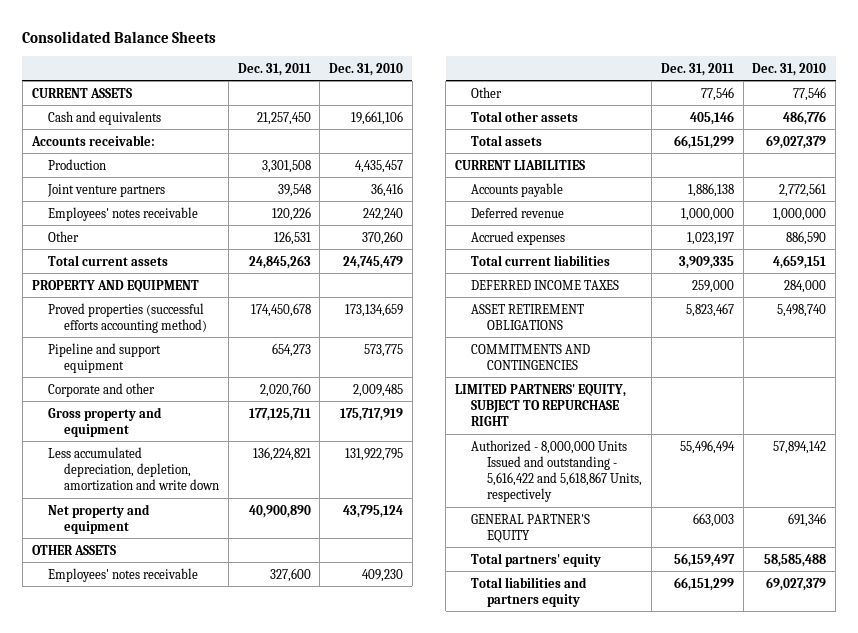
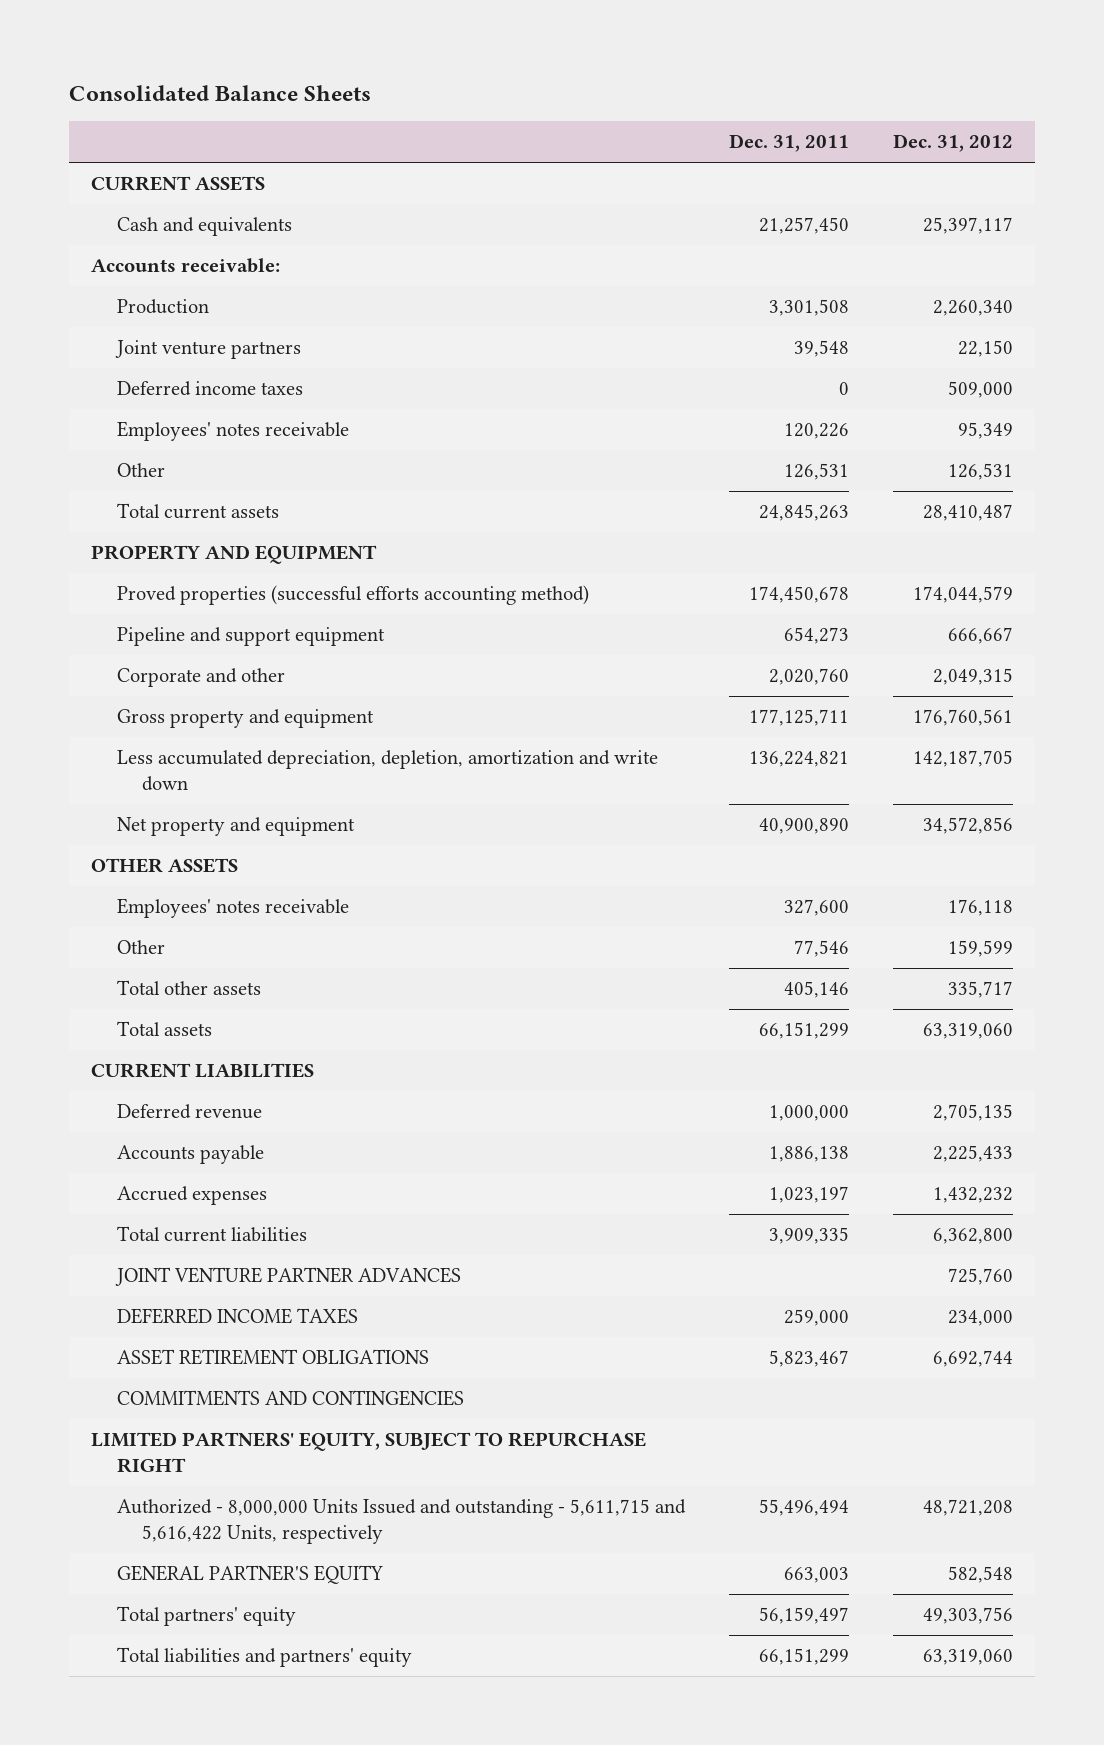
[329,62,404,76] Dec. 31, 2010 -> none
none -> [893,134,1014,153] Dec. 31, 2012
none -> [116,381,303,397] Deferred income taxes
[471,182,564,197] Accounts payable -> [116,1145,264,1165] Accounts payable
none -> [114,1267,461,1287] JOINT VENTURE PARTNER ADVANCES
[471,439,643,502] Authorized - 8,000,000 Units Issued and outstanding - 5,616,422 and 5,618,867 Units, respectively -> [116,1499,686,1544] Authorized - 8,000,000 Units Issued and outstanding - 5,611,715 and 5,616,422 Units, respectively
[471,576,588,607] Total liabilities and partners equity -> [116,1647,412,1668] Total liabilities and partners' equity

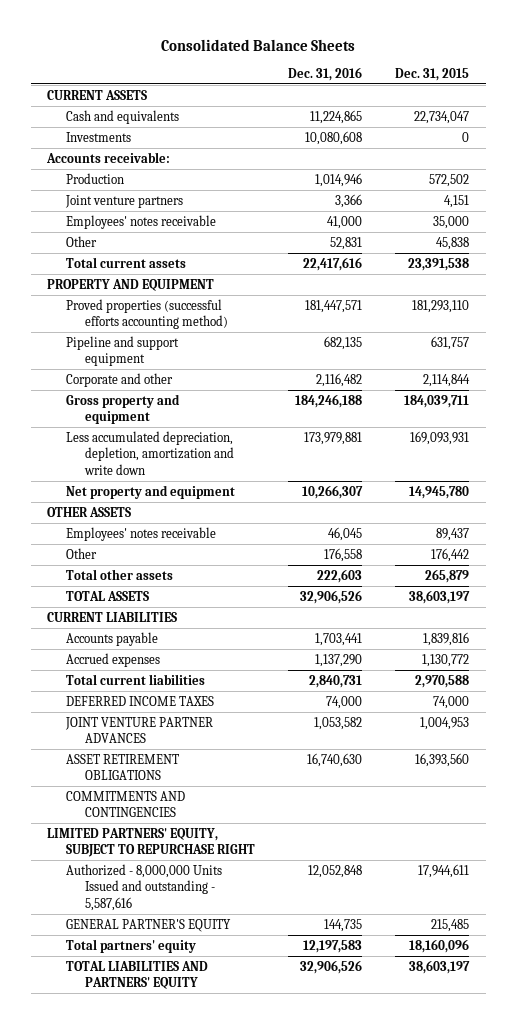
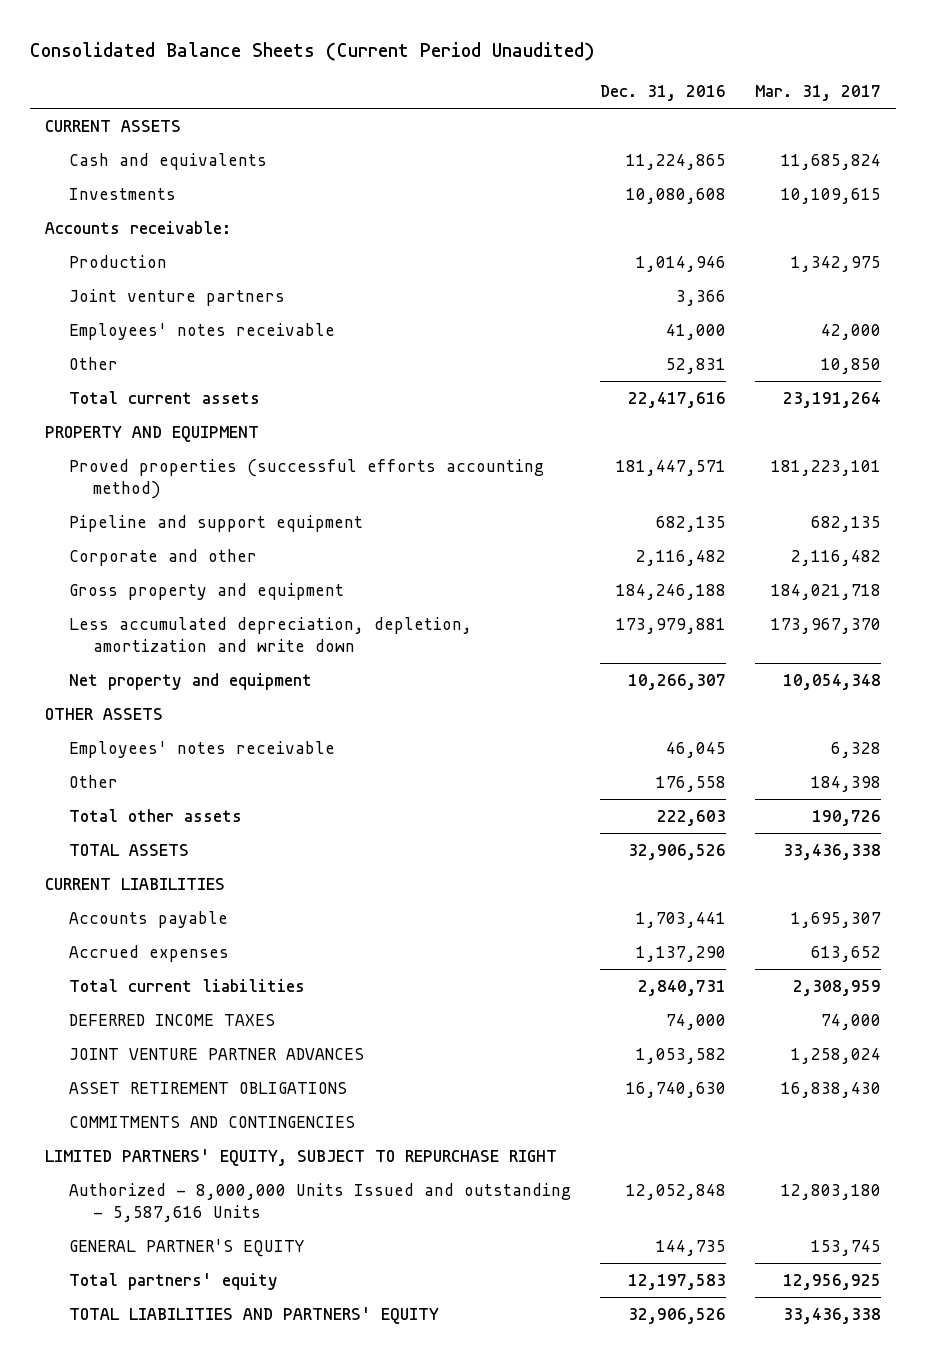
[161,38,356,51] Consolidated Balance Sheets -> [30,41,596,61] Consolidated Balance Sheets (Current Period Unaudited)
[395,68,470,82] Dec. 31, 2015 -> none
none -> [755,84,882,101] Mar. 31, 2017
[66,863,223,912] Authorized - 8,000,000 Units Issued and outstanding - 5,587,616 -> [68,1182,571,1222] Authorized - 8,000,000 Units Issued and outstanding - 5,587,616 Units

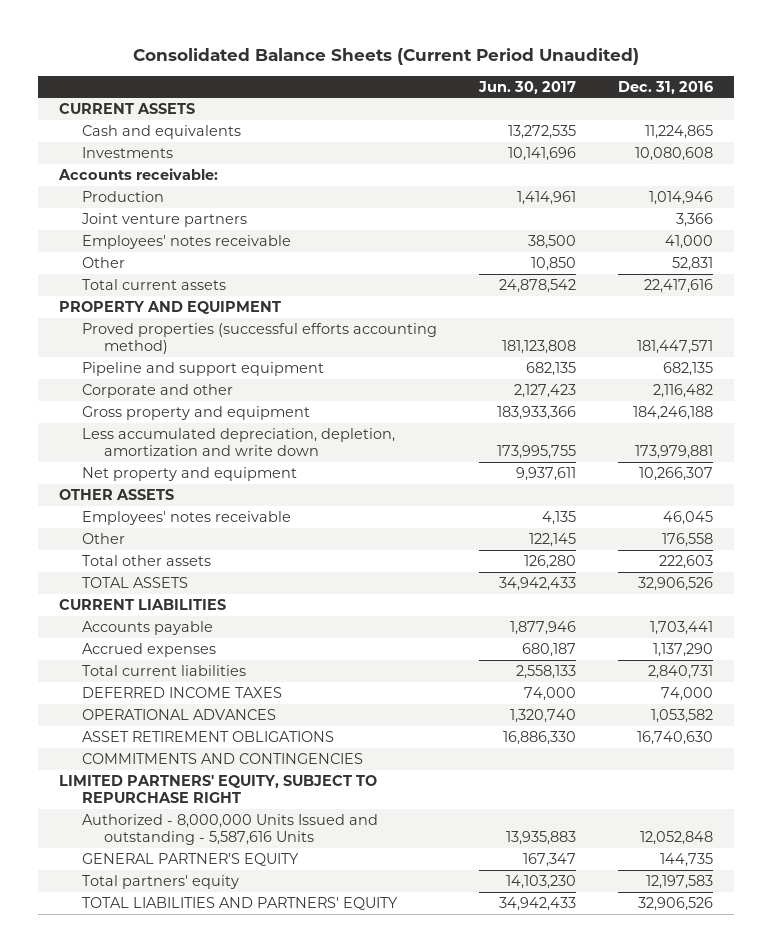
[755,84,882,101] Mar. 31, 2017 -> none
none -> [477,80,576,94] Jun. 30, 2017
[68,1047,364,1060] JOINT VENTURE PARTNER ADVANCES -> [81,709,276,721] OPERATIONAL ADVANCES

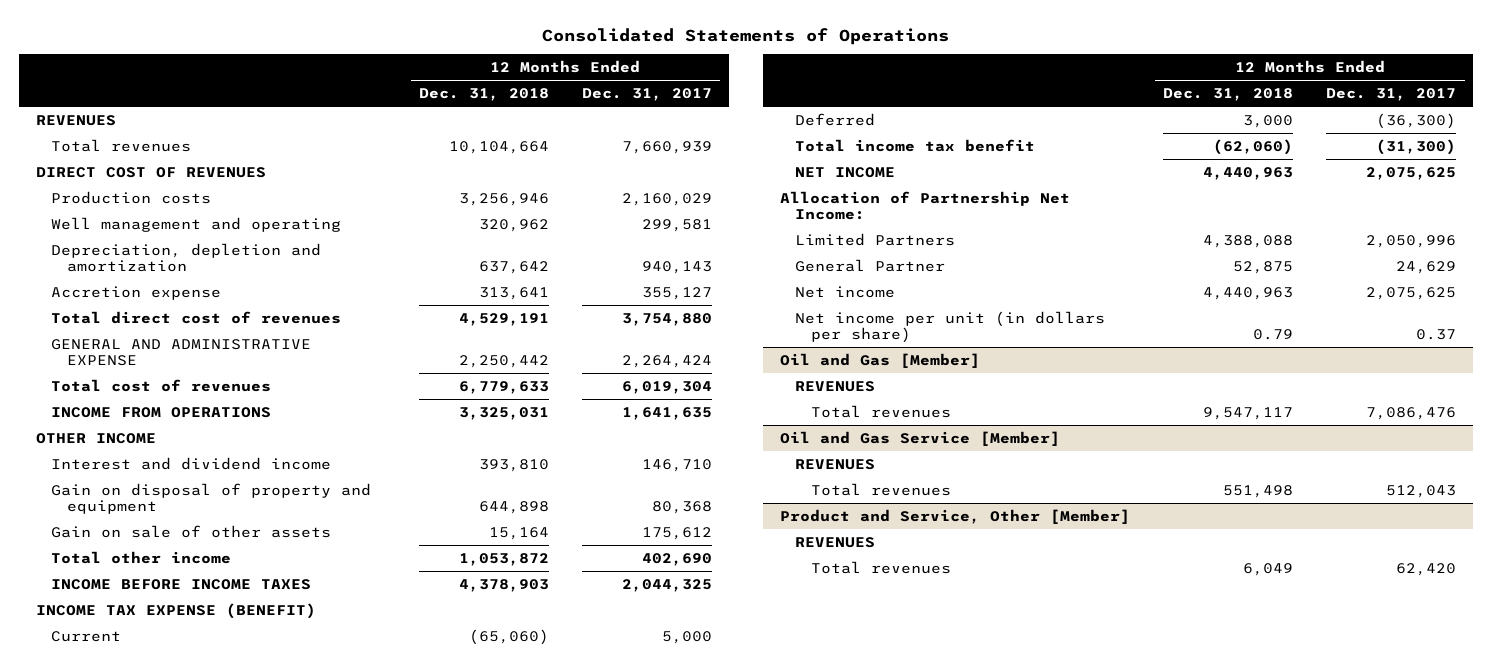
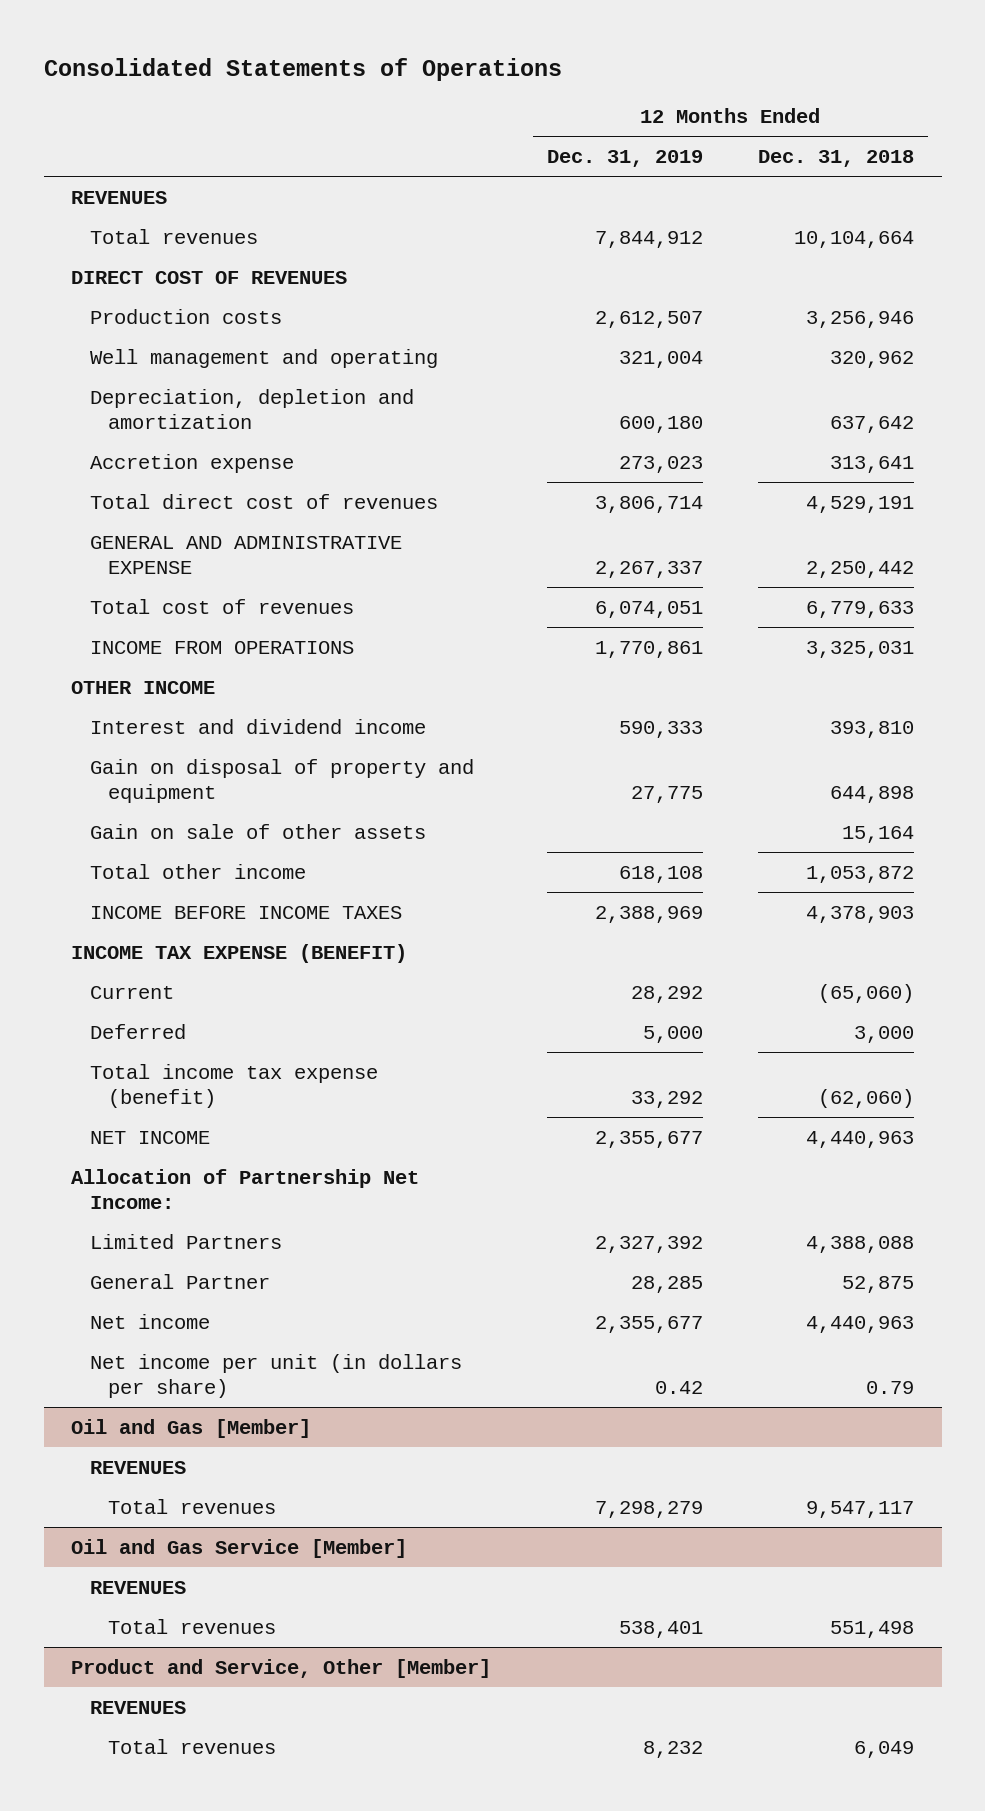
[582,88,713,102] Dec. 31, 2017 -> none
none -> [546,150,703,168] Dec. 31, 2019
[795,138,1036,152] Total income tax benefit -> [89,1063,378,1108] Total income tax expense (benefit)

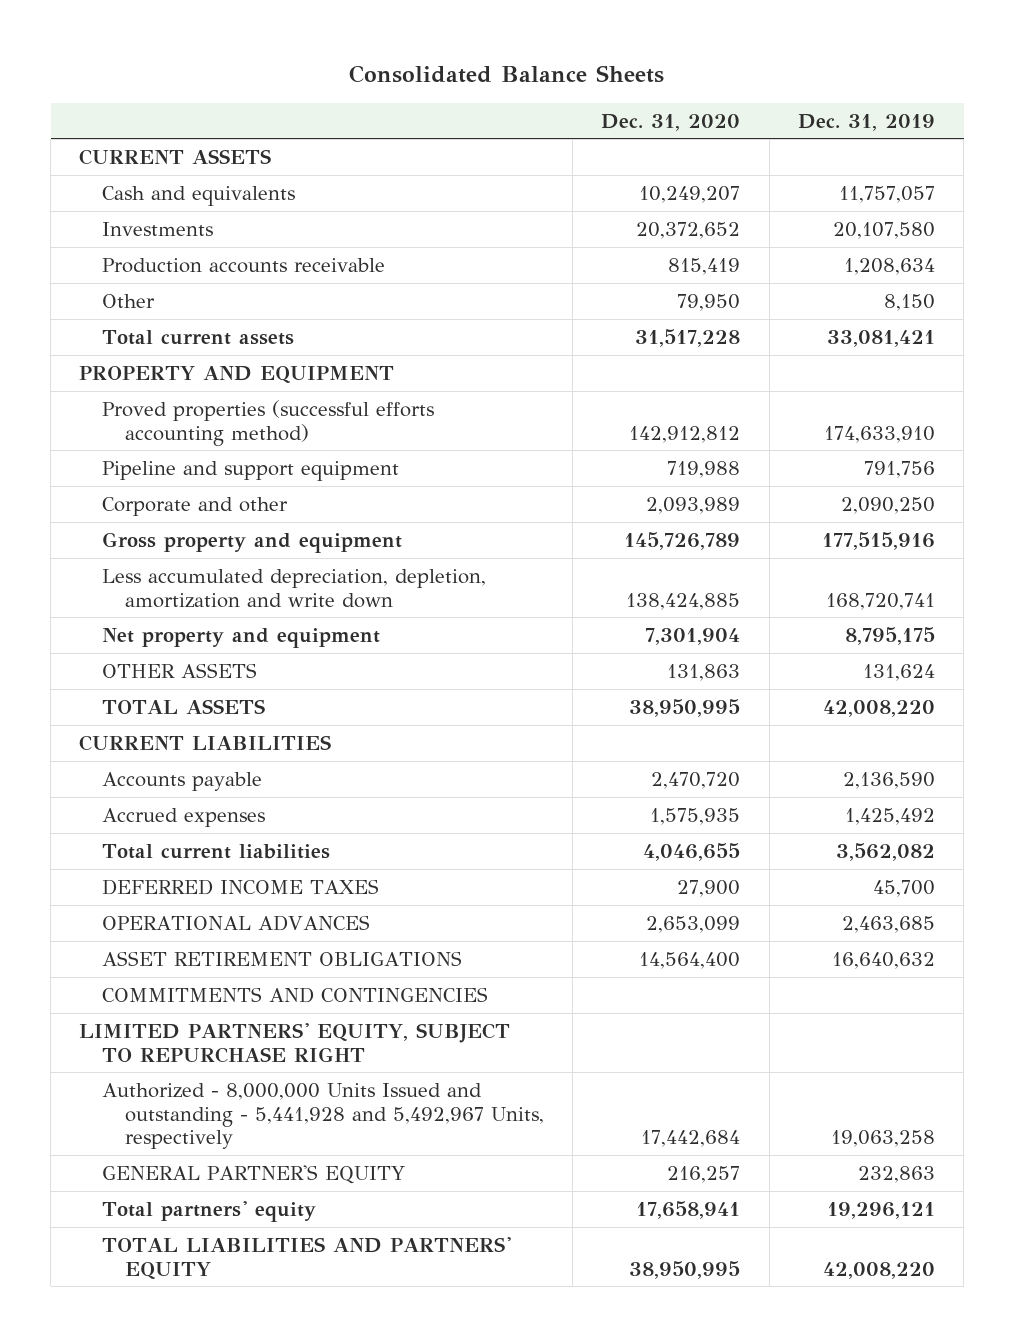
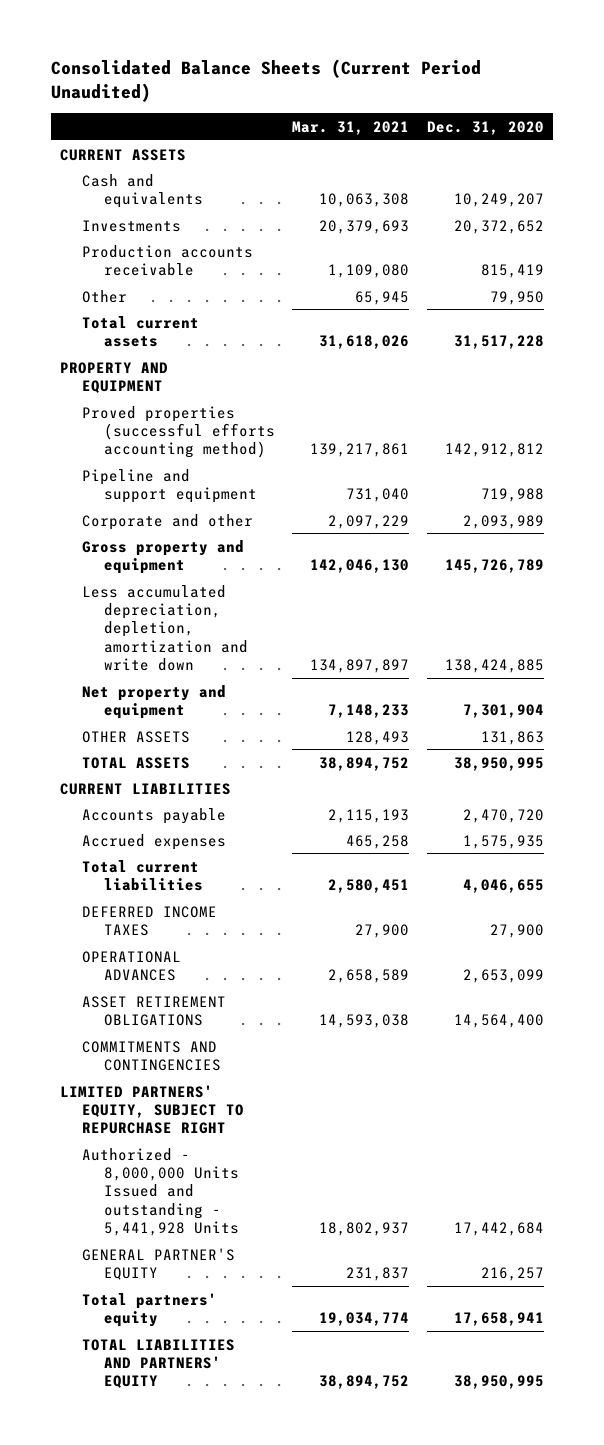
[349,65,665,84] Consolidated Balance Sheets -> [50,59,481,102] Consolidated Balance Sheets (Current Period Unaudited)
[798,113,936,131] Dec. 31, 2019 -> none
none -> [292,120,410,135] Mar. 31, 2021
[102,1082,544,1150] Authorized - 8,000,000 Units Issued and outstanding - 5,441,928 and 5,492,967 Units, respectively -> [81,1147,239,1236] Authorized - 8,000,000 Units Issued and outstanding - 5,441,928 Units

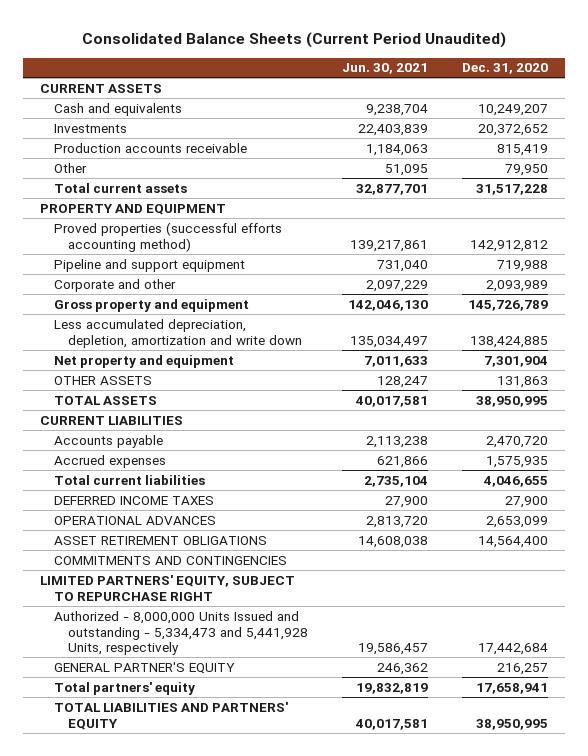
[292,120,410,135] Mar. 31, 2021 -> none
none -> [342,63,429,75] Jun. 30, 2021
[81,1147,239,1236] Authorized - 8,000,000 Units Issued and outstanding - 5,441,928 Units -> [53,610,308,656] Authorized - 8,000,000 Units Issued and outstanding - 5,334,473 and 5,441,928 Units, respectively

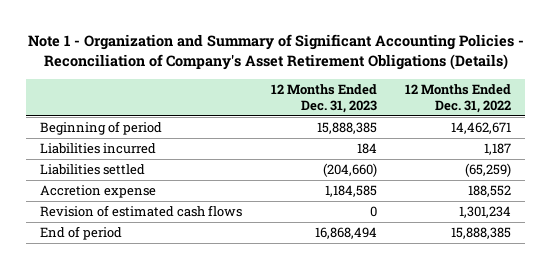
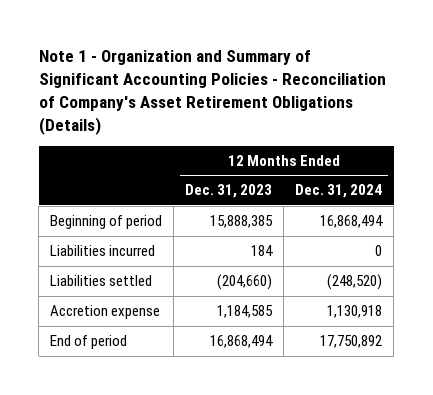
[405,83,512,114] 12 Months Ended Dec. 31, 2022 -> none
none -> [295,184,383,199] Dec. 31, 2024
[40,205,243,218] Revision of estimated cash flows -> none

